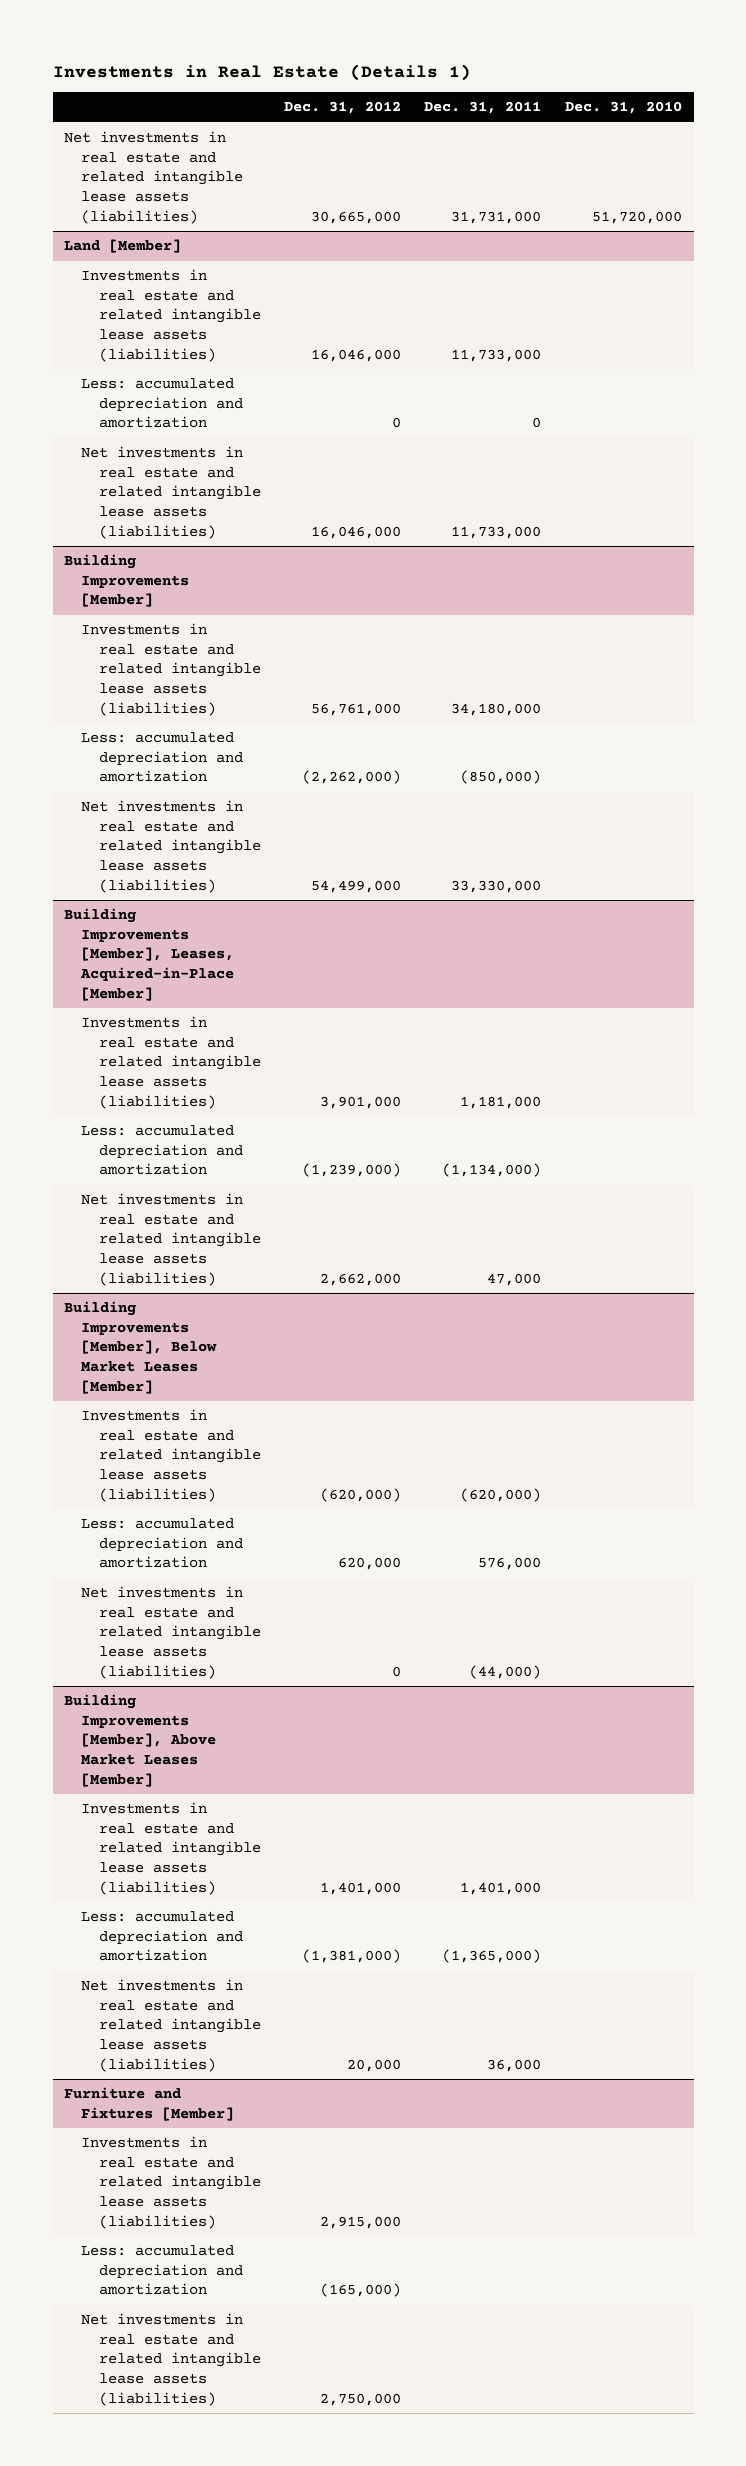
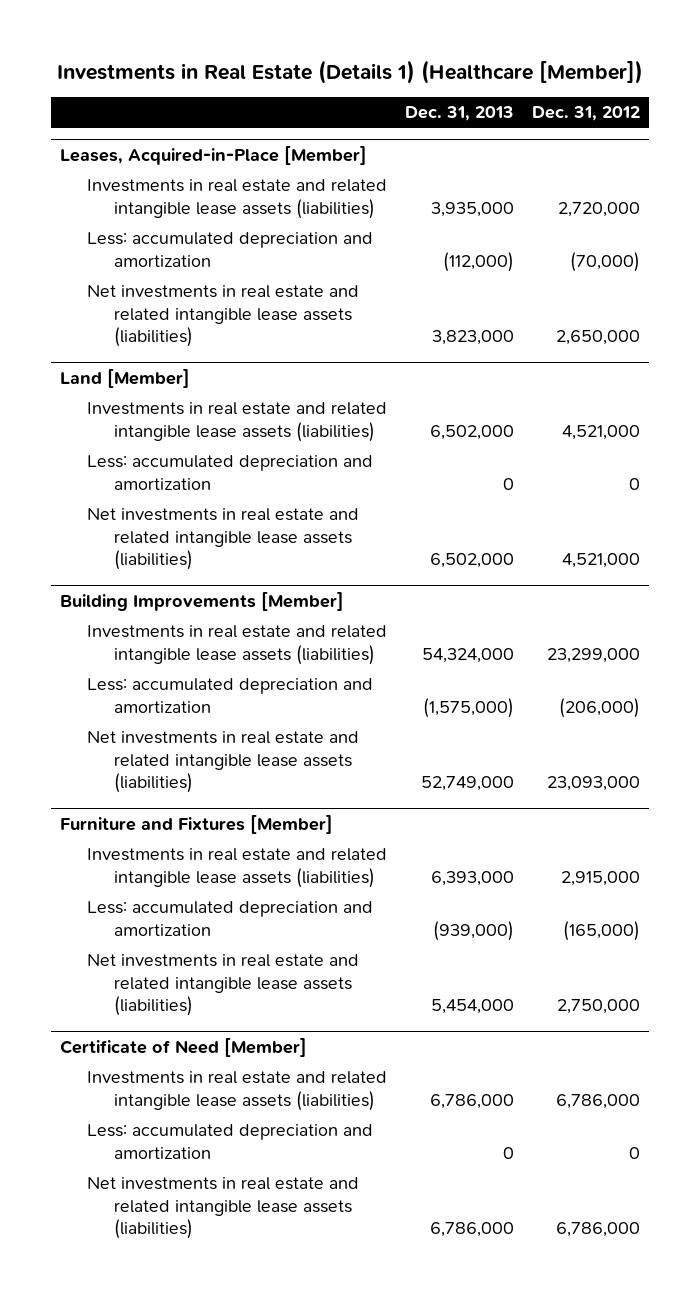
[52,63,471,81] Investments in Real Estate (Details 1) -> [57,60,644,85] Investments in Real Estate (Details 1) (Healthcare [Member])
[424,101,542,115] Dec. 31, 2011 -> none
[564,101,682,115] Dec. 31, 2010 -> none
none -> [405,106,515,122] Dec. 31, 2013
none -> [59,145,367,165] Leases, Acquired-in-Place [Member]
none -> [87,179,388,219] Investments in real estate and related intangible lease assets (liabilities)
none -> [87,232,374,267] Less: accumulated depreciation and amortization
[310,210,401,224] 30,665,000 -> [556,330,641,346] 2,650,000
[310,348,401,362] 16,046,000 -> [562,424,641,440] 4,521,000
[310,525,401,539] 16,046,000 -> [562,553,641,569] 4,521,000
[64,908,235,1001] Building Improvements [Member], Leases, Acquired-in-Place [Member] -> none
[81,1016,261,1109] Investments in real estate and related intangible lease assets (liabilities) -> none
[81,1125,243,1176] Less: accumulated depreciation and amortization -> none
[81,1193,261,1286] Net investments in real estate and related intangible lease assets (liabilities) -> none
[64,1301,218,1394] Building Improvements [Member], Below Market Leases [Member] -> none
[81,1409,261,1502] Investments in real estate and related intangible lease assets (liabilities) -> none
[81,1518,243,1569] Less: accumulated depreciation and amortization -> none
[81,1586,261,1679] Net investments in real estate and related intangible lease assets (liabilities) -> none
[64,1694,217,1787] Building Improvements [Member], Above Market Leases [Member] -> none
[81,1802,261,1895] Investments in real estate and related intangible lease assets (liabilities) -> none
[81,1911,243,1962] Less: accumulated depreciation and amortization -> none
[81,1979,261,2072] Net investments in real estate and related intangible lease assets (liabilities) -> none
[310,702,401,716] 56,761,000 -> [547,647,641,663] 23,299,000
[301,770,401,785] (2,262,000) -> [559,697,641,718] (206,000)
[310,879,401,893] 54,499,000 -> [547,776,641,792] 23,093,000
none -> [59,1037,307,1057] Certificate of Need [Member]
none -> [87,1071,388,1111] Investments in real estate and related intangible lease assets (liabilities)
none -> [87,1124,374,1159] Less: accumulated depreciation and amortization
none -> [87,1177,360,1240] Net investments in real estate and related intangible lease assets (liabilities)

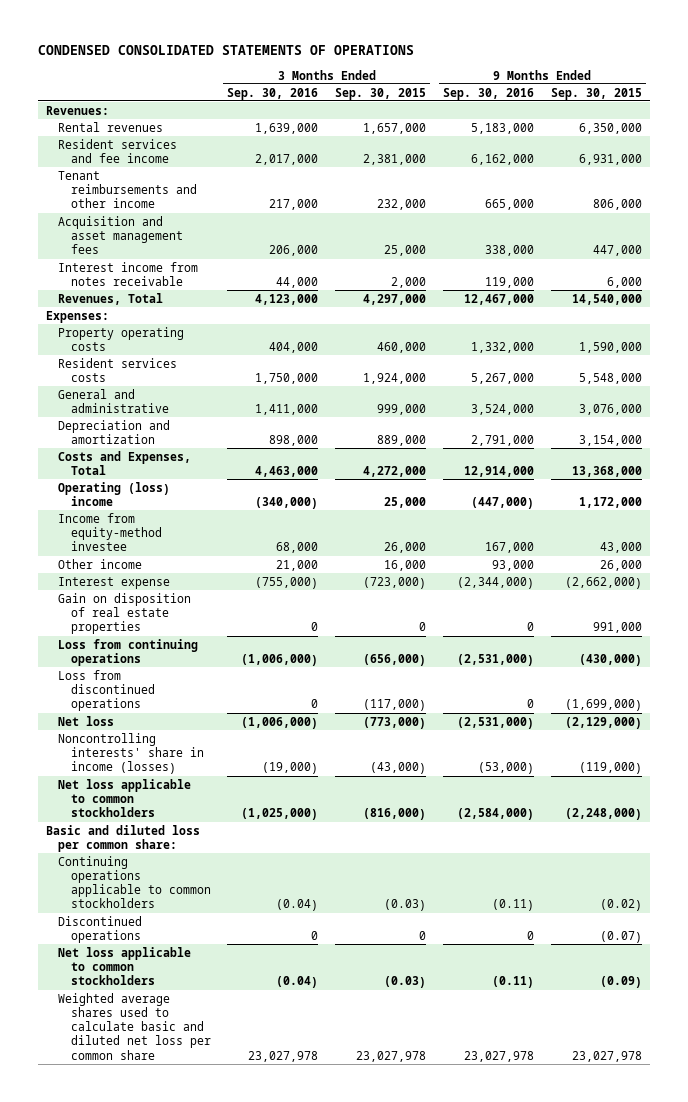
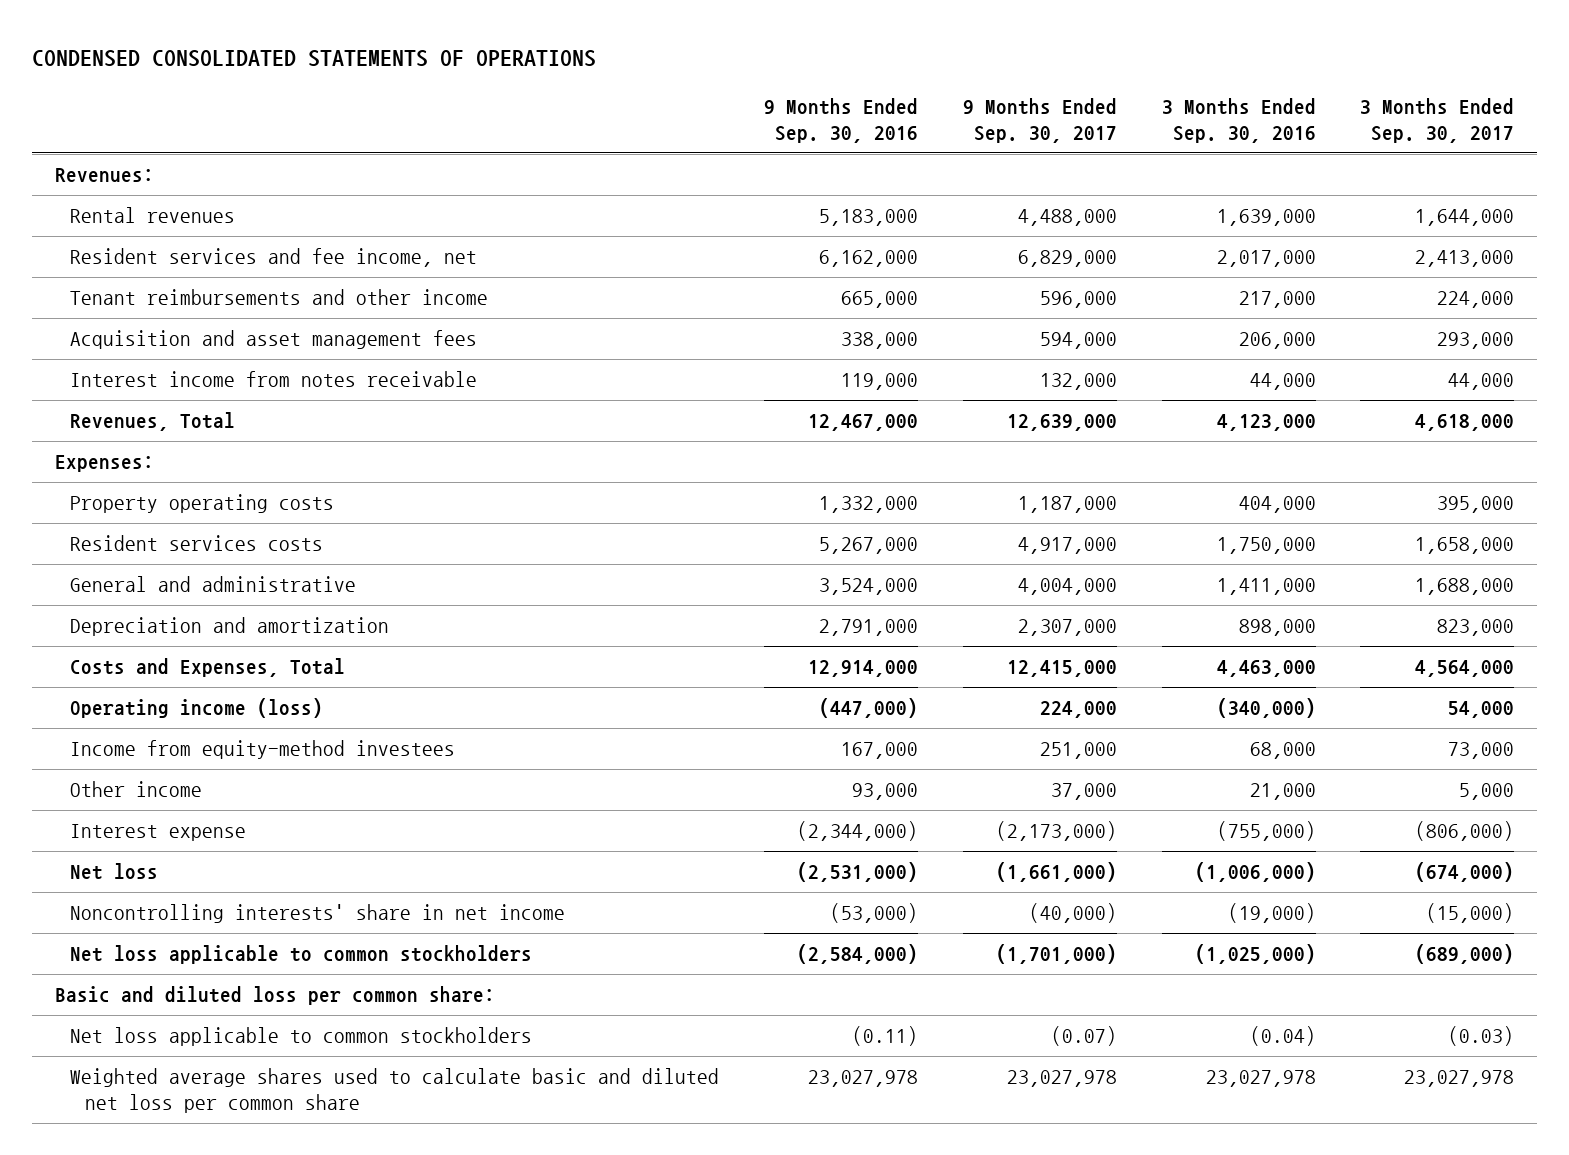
[335,87,427,100] Sep. 30, 2015 -> none
[550,87,642,100] Sep. 30, 2015 -> none
none -> [962,98,1117,143] 9 Months Ended Sep. 30, 2017
none -> [1360,98,1515,143] 3 Months Ended Sep. 30, 2017
[58,138,178,163] Resident services and fee income -> [70,248,478,268] Resident services and fee income, net
[58,481,171,506] Operating (loss) income -> [70,698,324,719] Operating income (loss)
[58,512,162,552] Income from equity-method investee -> [70,740,456,760] Income from equity-method investees
[58,592,192,635] Gain on disposition of real estate properties -> none
[58,638,199,666] Loss from continuing operations -> none
[58,669,155,712] Loss from discontinued operations -> none
[58,732,204,775] Noncontrolling interests' share in income (losses) -> [70,904,566,924] Noncontrolling interests' share in net income
[58,855,211,909] Continuing operations applicable to common stockholders -> none
[58,915,143,943] Discontinued operations -> none

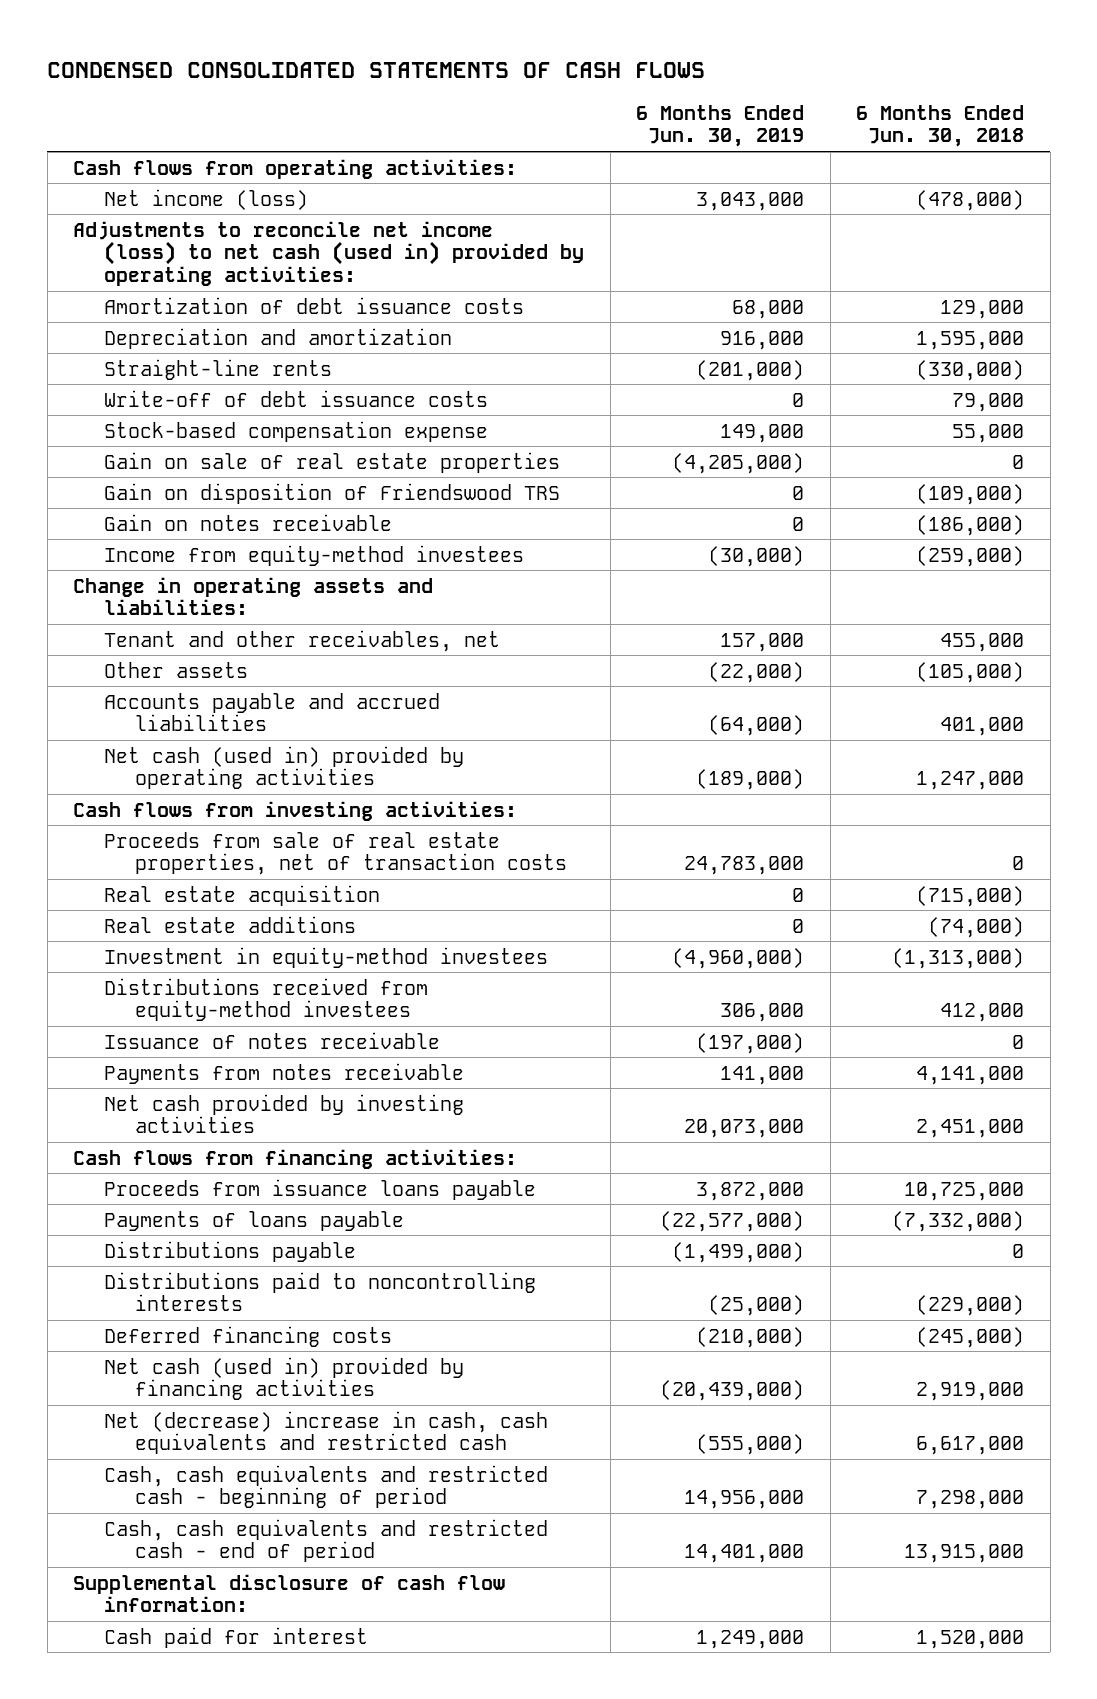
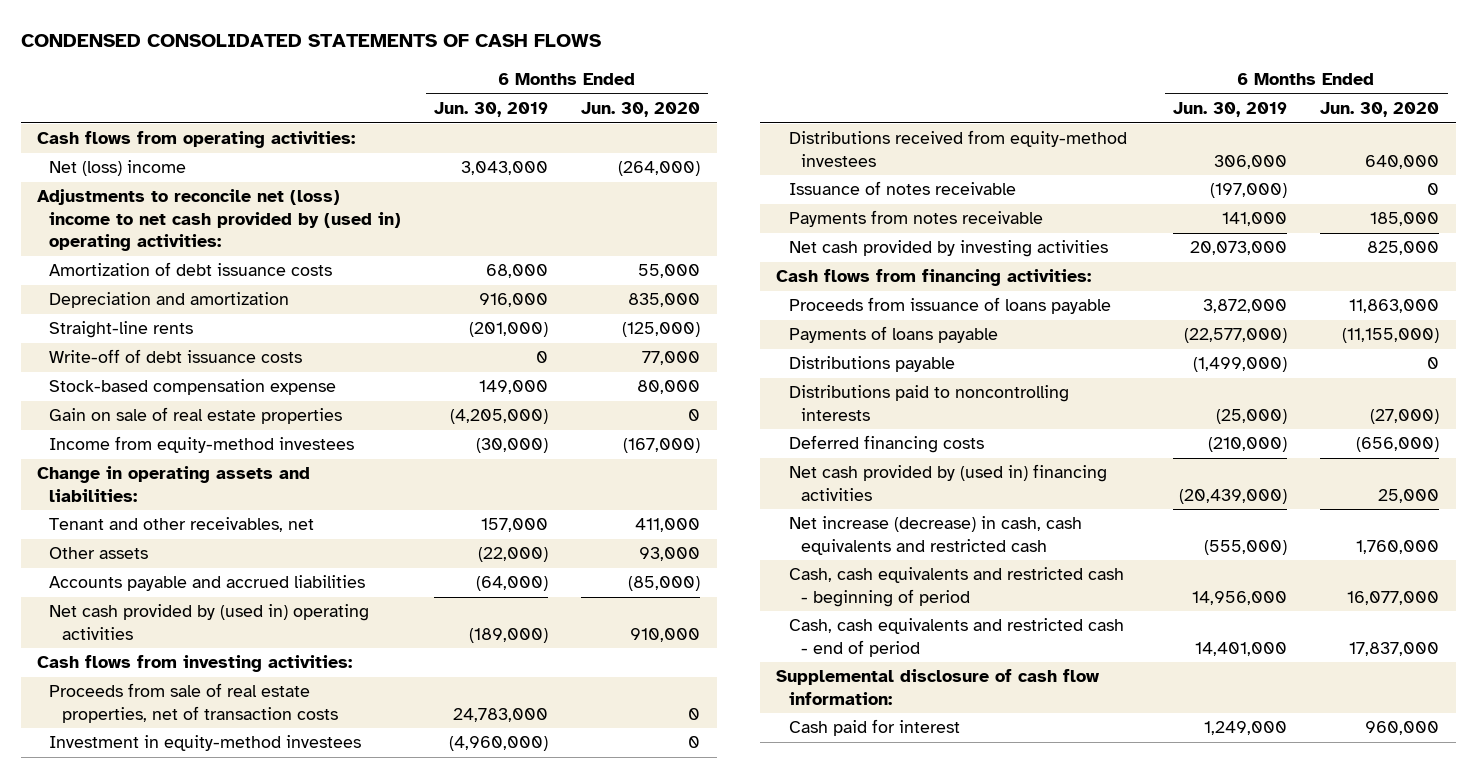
[856,104,1025,148] 6 Months Ended Jun. 30, 2018 -> none
none -> [581,102,701,118] Jun. 30, 2020
[104,188,309,210] Net income (loss) -> [49,160,187,177] Net (loss) income
[73,220,585,287] Adjustments to reconcile net income (loss) to net cash (used in) provided by operating activities: -> [36,189,402,252] Adjustments to reconcile net (loss) income to net cash provided by (used in) operating activities:
[104,482,561,504] Gain on disposition of Friendswood TRS -> none
[104,513,393,531] Gain on notes receivable -> none
[104,745,465,790] Net cash (used in) provided by operating activities -> [49,604,370,640] Net cash provided by (used in) operating activities
[104,884,381,906] Real estate acquisition -> none
[104,915,357,933] Real estate additions -> none
[104,1178,537,1200] Proceeds from issuance loans payable -> [788,297,1111,315] Proceeds from issuance of loans payable
[104,1356,465,1401] Net cash (used in) provided by financing activities -> [788,464,1107,501] Net cash provided by (used in) financing activities
[104,1410,549,1455] Net (decrease) increase in cash, cash equivalents and restricted cash -> [788,516,1082,555] Net increase (decrease) in cash, cash equivalents and restricted cash

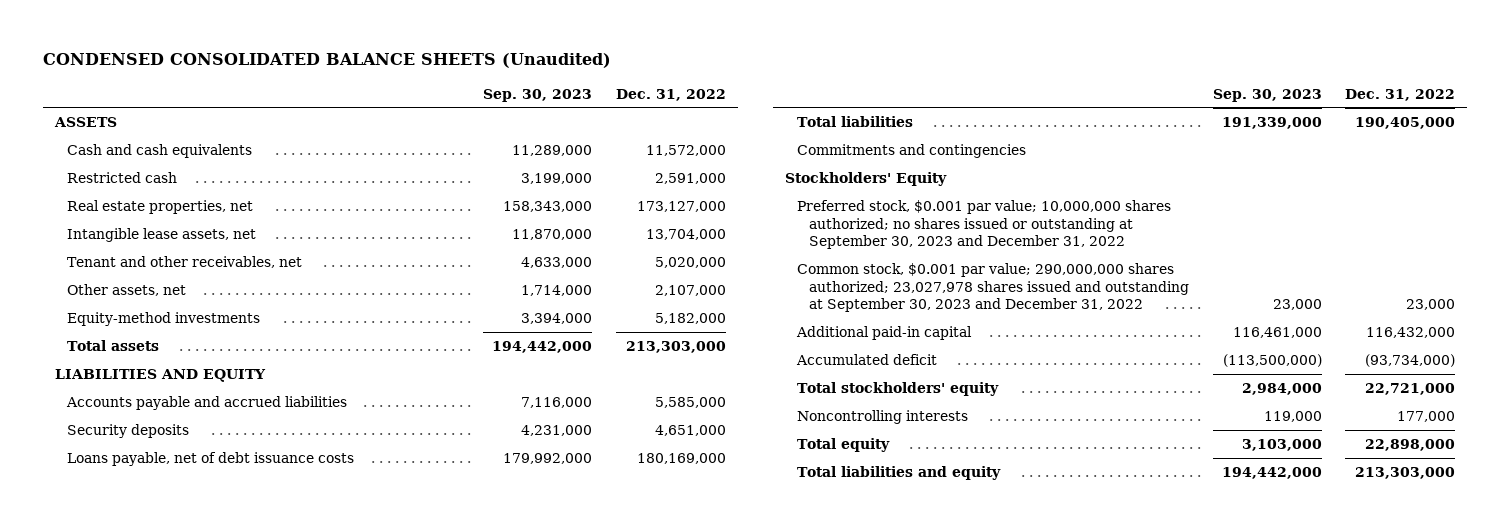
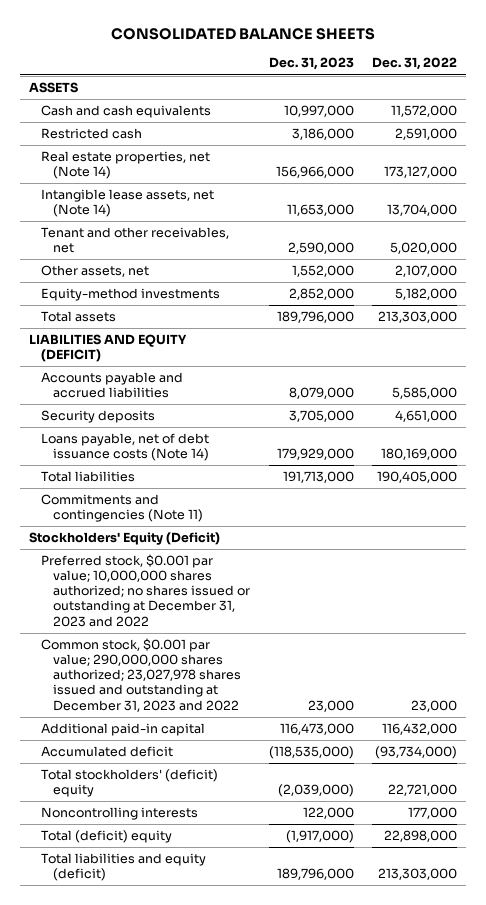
[43,53,612,69] CONDENSED CONSOLIDATED BALANCE SHEETS (Unaudited) -> [110,27,375,40] CONSOLIDATED BALANCE SHEETS
[483,88,593,102] Sep. 30, 2023 -> none
none -> [268,57,354,71] Dec. 31, 2023
[67,200,254,215] Real estate properties, net -> [41,151,211,180] Real estate properties, net (Note 14)
[67,228,257,243] Intangible lease assets, net -> [41,189,215,218] Intangible lease assets, net (Note 14)
[55,369,267,383] LIABILITIES AND EQUITY -> [28,334,187,363] LIABILITIES AND EQUITY (DEFICIT)
[67,452,355,467] Loans payable, net of debt issuance costs -> [41,433,210,462] Loans payable, net of debt issuance costs (Note 14)
[796,144,1026,159] Commitments and contingencies -> [41,494,204,523] Commitments and contingencies (Note 11)
[784,172,947,187] Stockholders' Equity -> [28,532,220,546] Stockholders' Equity (Deficit)
[796,200,1171,250] Preferred stock, $0.001 par value; 10,000,000 shares authorized; no shares issued or outstanding at September 30, 2023 and December 31, 2022 -> [41,554,251,627] Preferred stock, $0.001 par value; 10,000,000 shares authorized; no shares issued or outstanding at December 31, 2023 and 2022
[796,263,1190,313] Common stock, $0.001 par value; 290,000,000 shares authorized; 23,027,978 shares issued and outstanding at September 30, 2023 and December 31, 2022 -> [41,638,242,712] Common stock, $0.001 par value; 290,000,000 shares authorized; 23,027,978 shares issued and outstanding at December 31, 2023 and 2022
[796,382,999,397] Total stockholders' equity -> [41,769,219,798] Total stockholders' (deficit) equity
[796,438,890,453] Total equity -> [41,830,173,844] Total (deficit) equity
[796,466,1001,481] Total liabilities and equity -> [41,853,207,882] Total liabilities and equity (deficit)

